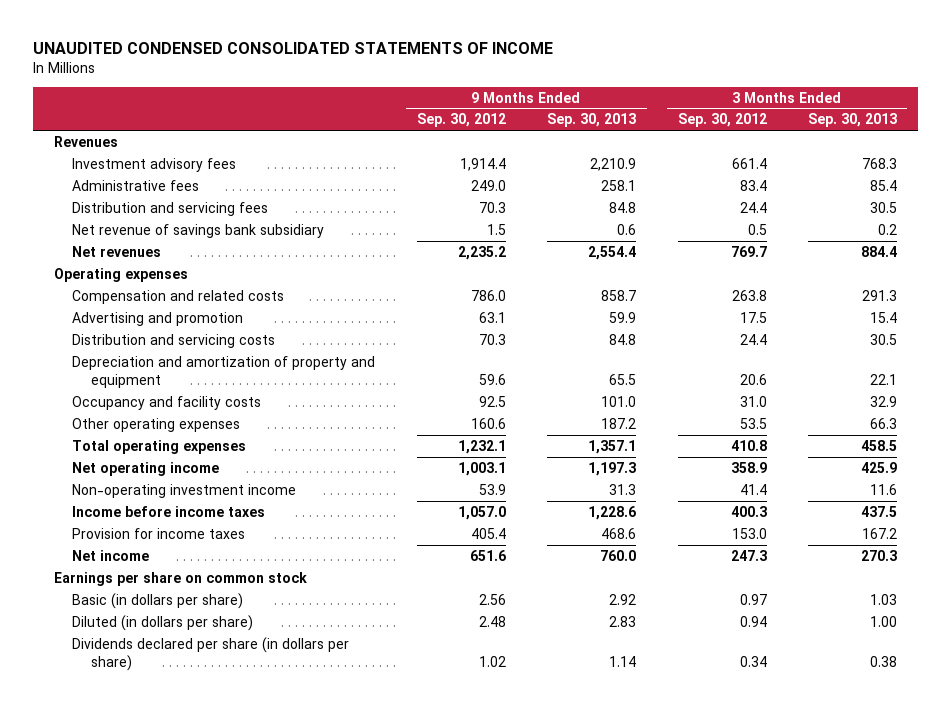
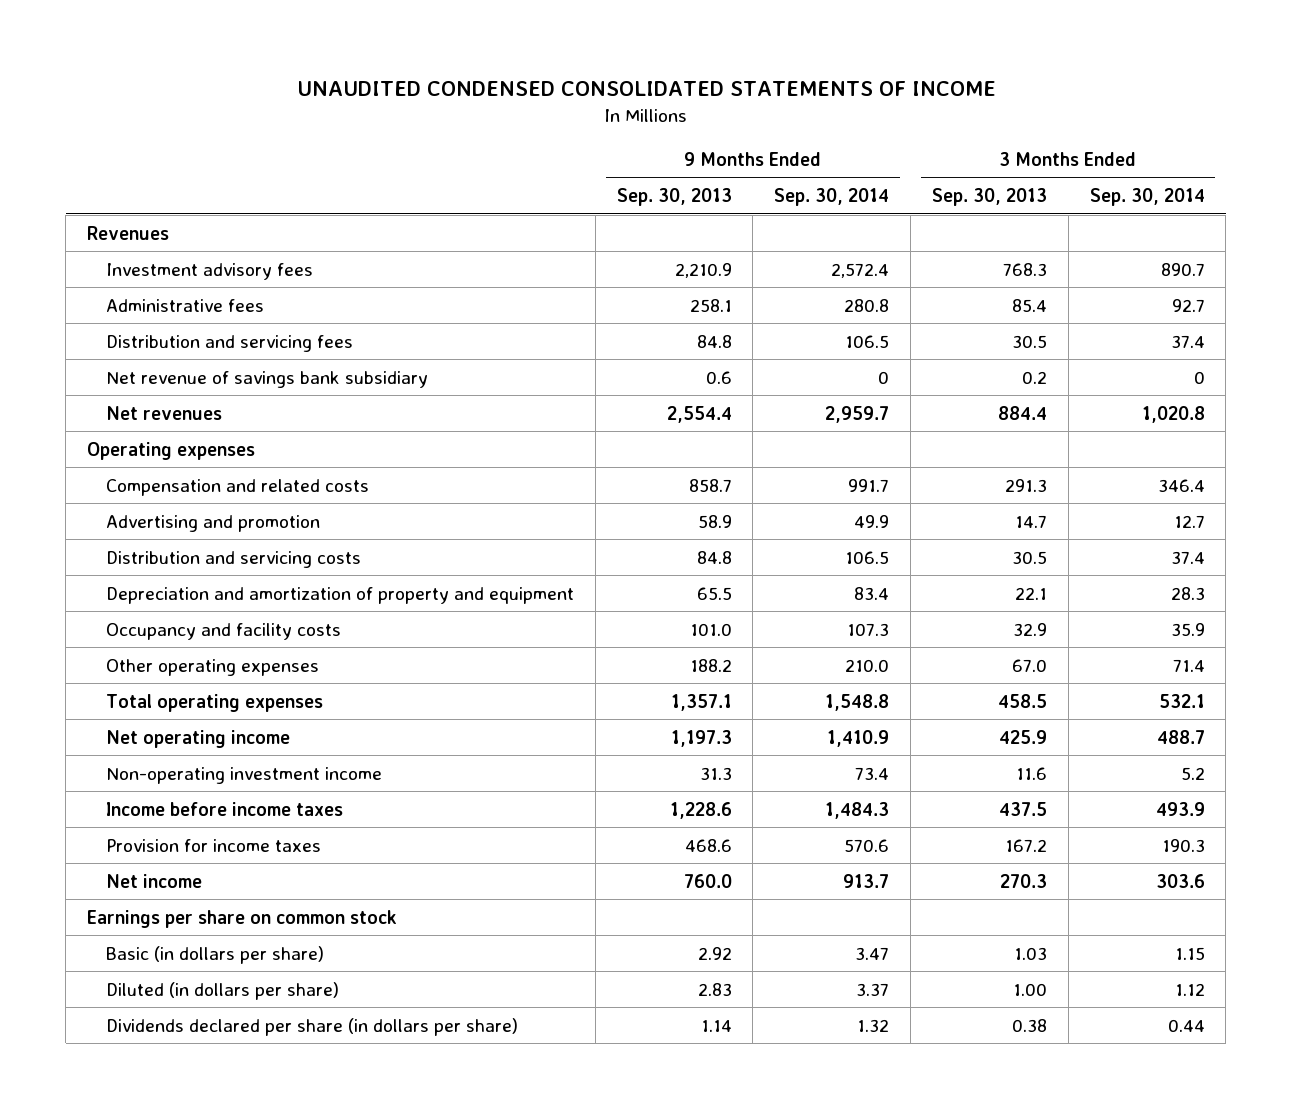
[416,113,506,128] Sep. 30, 2012 -> none
[677,113,767,128] Sep. 30, 2012 -> none
none -> [774,188,890,207] Sep. 30, 2014
none -> [1089,188,1205,207] Sep. 30, 2014
[609,311,637,323] 59.9 -> [697,514,732,528] 58.9
[869,311,897,323] 15.4 -> [1014,514,1047,528] 14.7
[601,417,637,429] 187.2 -> [689,658,732,672] 188.2
[869,417,897,429] 66.3 -> [1011,658,1047,672] 67.0

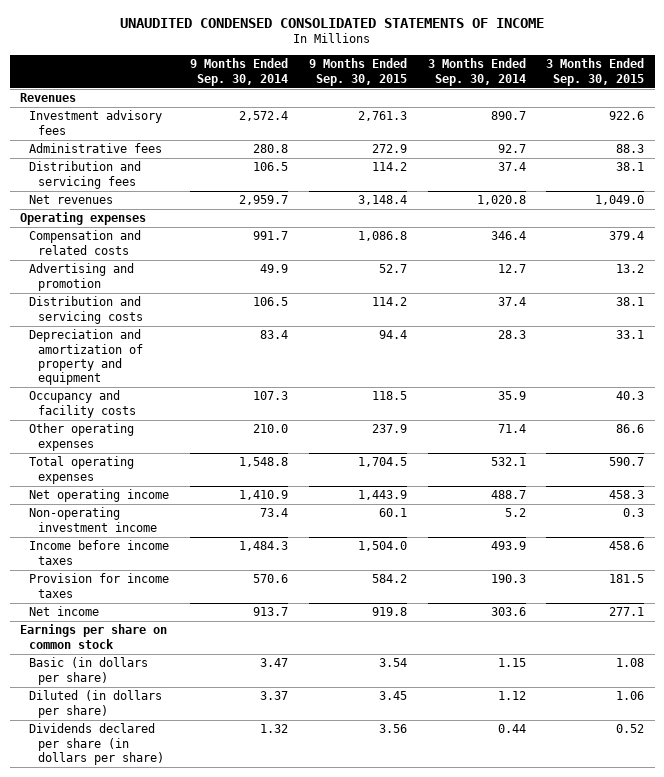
[616,188,732,207] Sep. 30, 2013 -> none
[931,188,1047,207] Sep. 30, 2013 -> none
none -> [308,58,407,86] 9 Months Ended Sep. 30, 2015
none -> [546,58,645,86] 3 Months Ended Sep. 30, 2015
[105,370,428,388] Net revenue of savings bank subsidiary -> none

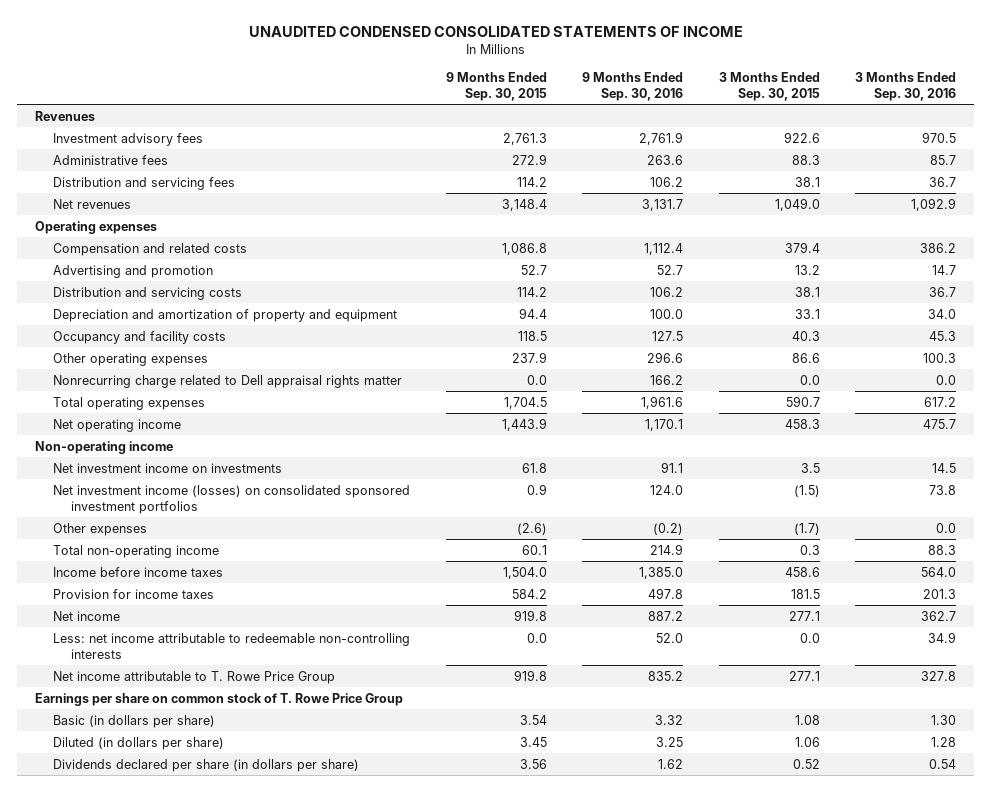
[190,58,289,86] 9 Months Ended Sep. 30, 2014 -> none
[427,58,526,86] 3 Months Ended Sep. 30, 2014 -> none
none -> [582,71,684,101] 9 Months Ended Sep. 30, 2016
none -> [855,71,957,101] 3 Months Ended Sep. 30, 2016
none -> [53,374,403,388] Nonrecurring charge related to Dell appraisal rights matter
none -> [35,440,174,454] Non-operating income
none -> [53,462,283,473] Net investment income on investments
none -> [53,484,411,514] Net investment income (losses) on consolidated sponsored investment portfolios
none -> [53,522,148,536] Other expenses
[29,507,158,532] Non-operating investment income -> [53,544,220,558] Total non-operating income
none -> [53,632,411,659] Less: net income attributable to redeemable non-controlling interests
none -> [53,670,336,684] Net income attributable to T. Rowe Price Group
[20,624,168,649] Earnings per share on common stock -> [35,692,404,706] Earnings per share on common stock of T. Rowe Price Group

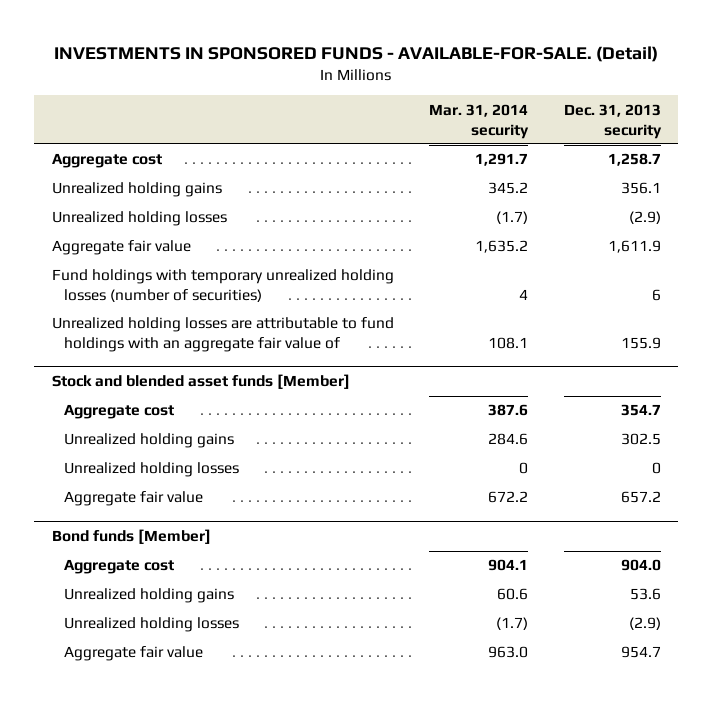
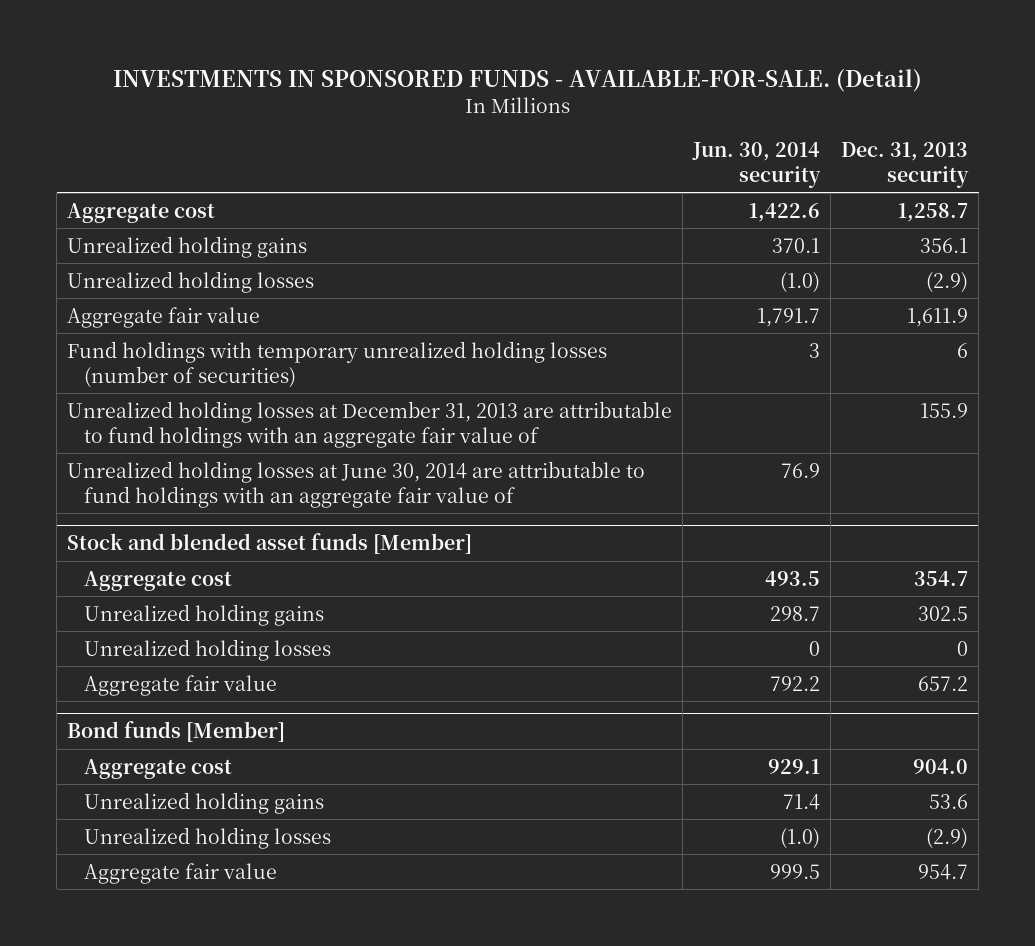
[429,103,530,139] Mar. 31, 2014 security -> none
none -> [692,141,822,188] Jun. 30, 2014 security
[51,317,394,353] Unrealized holding losses are attributable to fund holdings with an aggregate fair value of -> [67,400,673,448] Unrealized holding losses at December 31, 2013 are attributable to fund holdings with an aggregate fair value of
none -> [67,460,646,508] Unrealized holding losses at June 30, 2014 are attributable to fund holdings with an aggregate fair value of

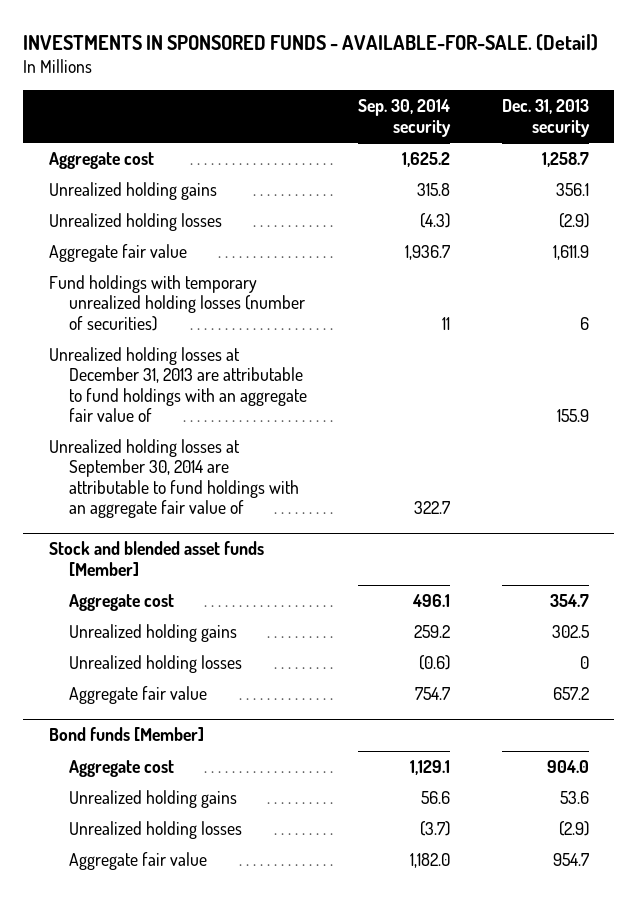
[692,141,822,188] Jun. 30, 2014 security -> none
none -> [358,99,452,137] Sep. 30, 2014 security
[67,460,646,508] Unrealized holding losses at June 30, 2014 are attributable to fund holdings with an aggregate fair value of -> [48,438,300,519] Unrealized holding losses at September 30, 2014 are attributable to fund holdings with an aggregate fair value of

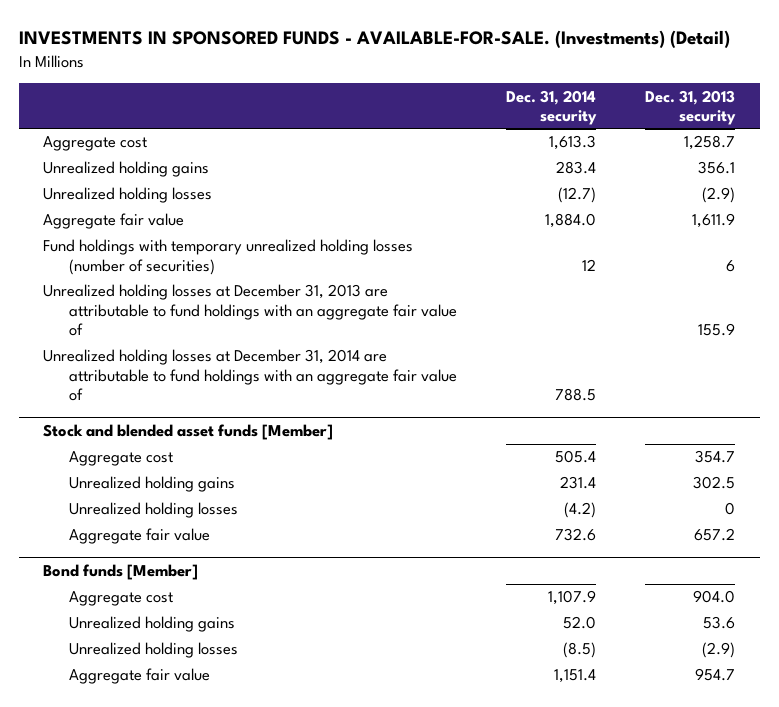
[22,33,598,51] INVESTMENTS IN SPONSORED FUNDS - AVAILABLE-FOR-SALE. (Detail) -> [18,30,730,49] INVESTMENTS IN SPONSORED FUNDS - AVAILABLE-FOR-SALE. (Investments) (Detail)
[358,99,452,137] Sep. 30, 2014 security -> none
none -> [506,89,598,125] Dec. 31, 2014 security
[48,438,300,519] Unrealized holding losses at September 30, 2014 are attributable to fund holdings with an aggregate fair value of -> [43,349,457,402] Unrealized holding losses at December 31, 2014 are attributable to fund holdings with an aggregate fair value of

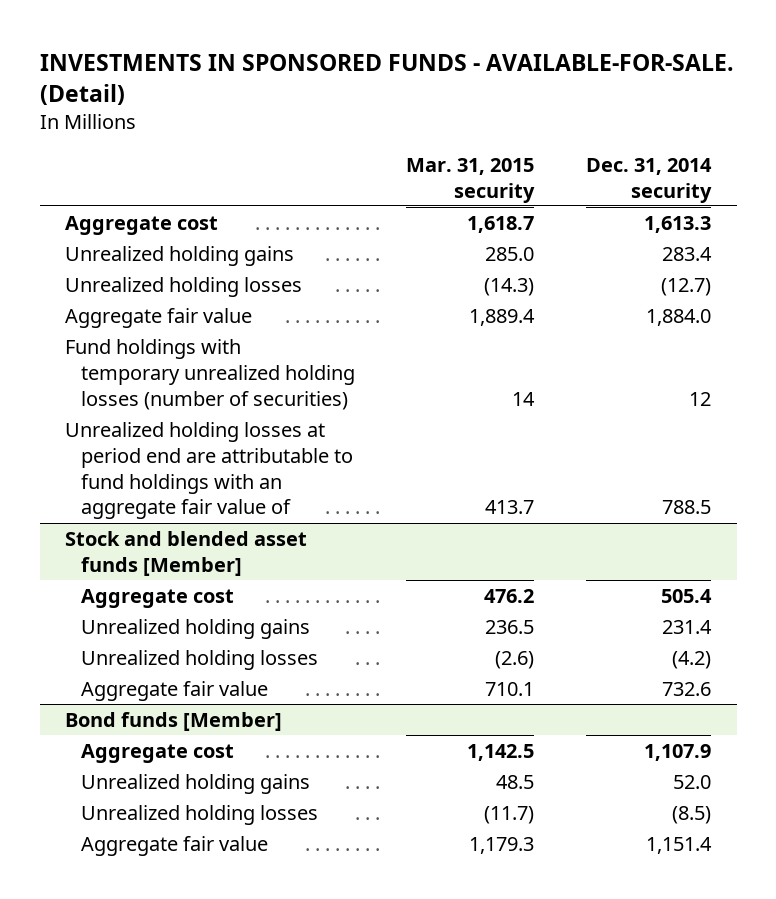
[18,30,730,49] INVESTMENTS IN SPONSORED FUNDS - AVAILABLE-FOR-SALE. (Investments) (Detail) -> [39,53,734,105] INVESTMENTS IN SPONSORED FUNDS - AVAILABLE-FOR-SALE. (Detail)
[645,89,737,125] Dec. 31, 2013 security -> none
none -> [406,157,536,203] Mar. 31, 2015 security
[43,284,457,337] Unrealized holding losses at December 31, 2013 are attributable to fund holdings with an aggregate fair value of -> none
[43,349,457,402] Unrealized holding losses at December 31, 2014 are attributable to fund holdings with an aggregate fair value of -> [65,421,353,520] Unrealized holding losses at period end are attributable to fund holdings with an aggregate fair value of

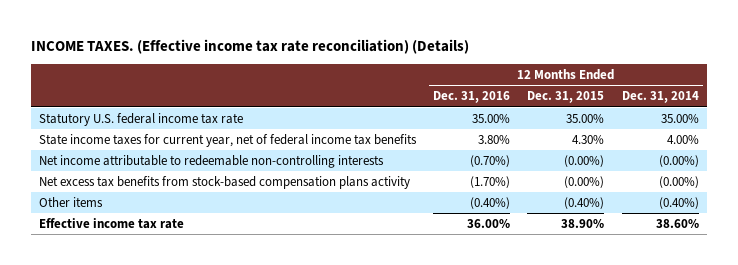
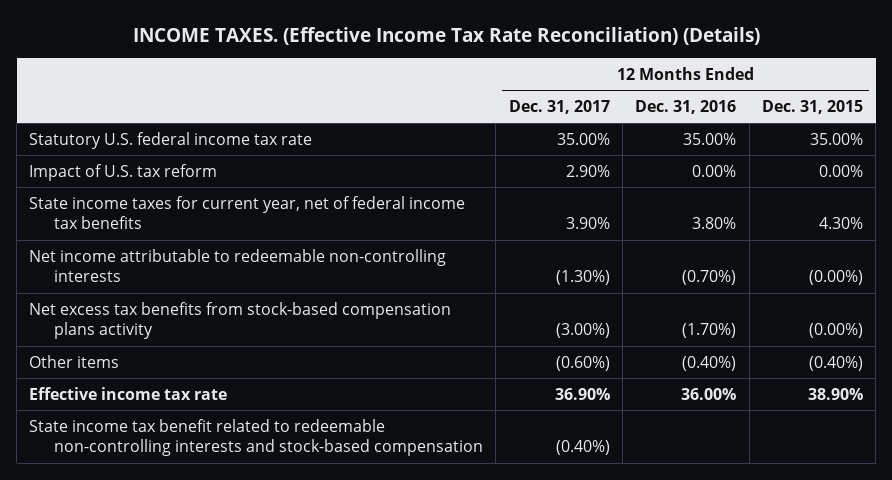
[30,38,469,54] INCOME TAXES. (Effective income tax rate reconciliation) (Details) -> [133,26,761,45] INCOME TAXES. (Effective Income Tax Rate Reconciliation) (Details)
[621,91,699,104] Dec. 31, 2014 -> none
none -> [508,99,610,114] Dec. 31, 2017
none -> [29,163,218,181] Impact of U.S. tax reform
none -> [29,418,483,457] State income tax benefit related to redeemable non-controlling interests and stock-based compensation

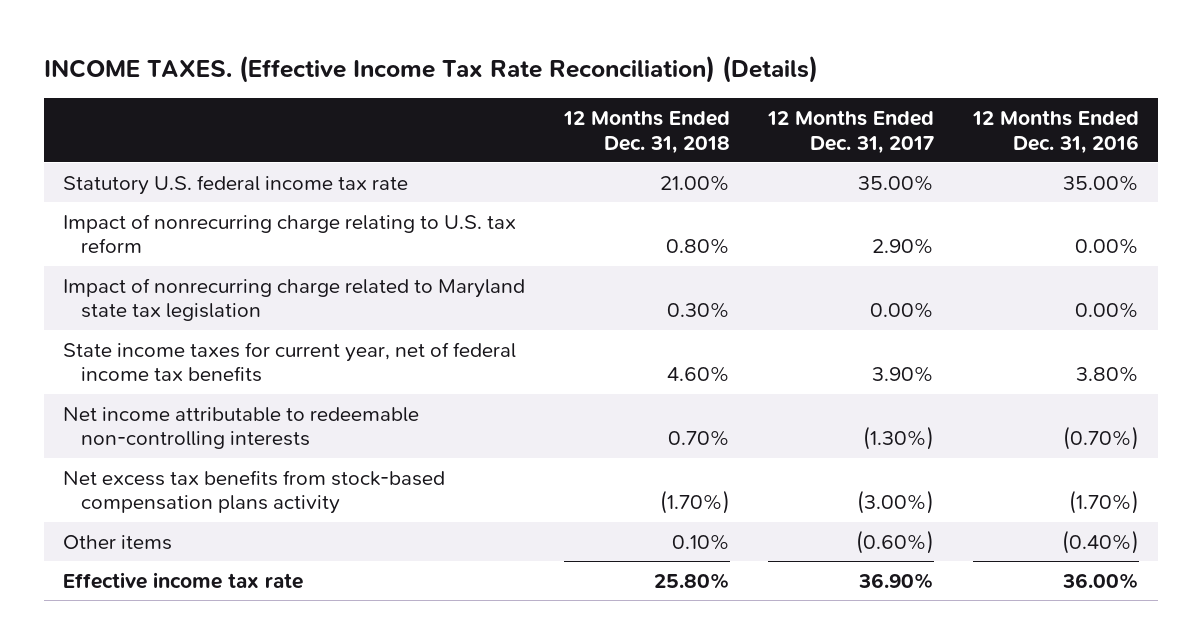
[761,99,863,114] Dec. 31, 2015 -> none
none -> [562,109,730,154] 12 Months Ended Dec. 31, 2018
[29,163,218,181] Impact of U.S. tax reform -> [63,213,517,254] Impact of nonrecurring charge relating to U.S. tax reform
none -> [63,277,526,322] Impact of nonrecurring charge related to Maryland state tax legislation
[29,418,483,457] State income tax benefit related to redeemable non-controlling interests and stock-based compensation -> none

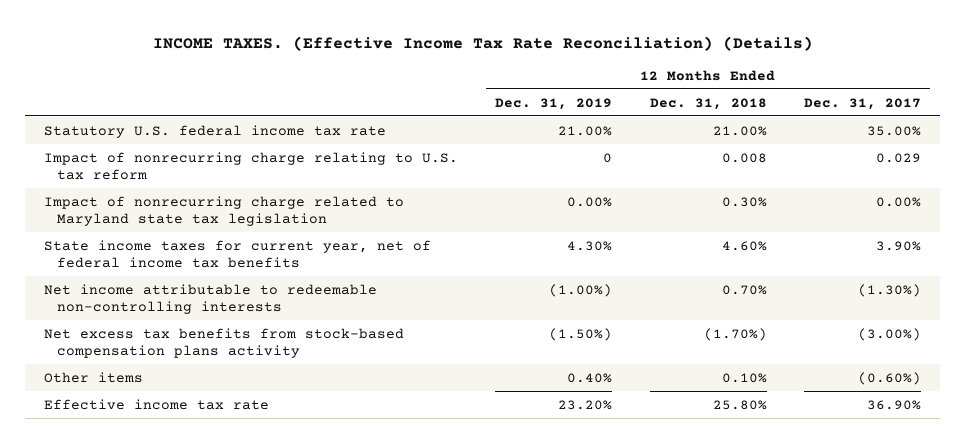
[971,109,1139,154] 12 Months Ended Dec. 31, 2016 -> none
none -> [495,97,613,110] Dec. 31, 2019
[665,238,730,255] 0.80% -> [721,152,767,163] 0.008
[872,238,935,255] 2.90% -> [876,152,922,163] 0.029

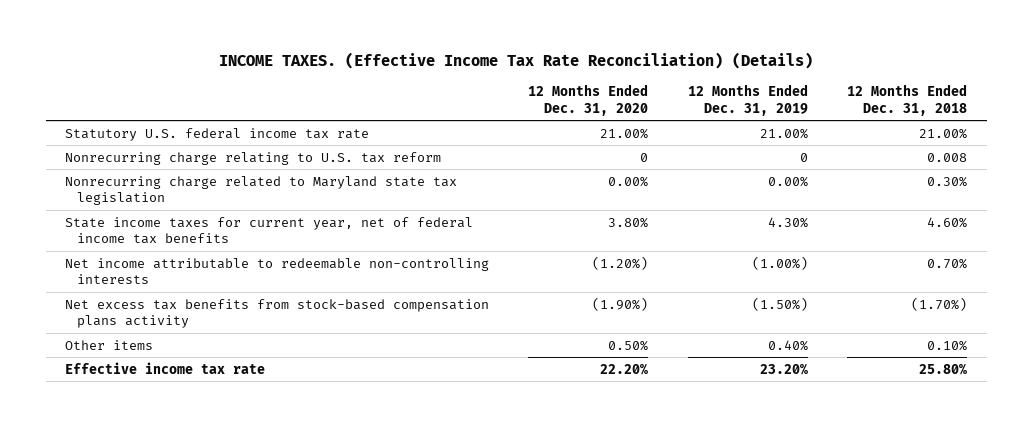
[804,97,922,110] Dec. 31, 2017 -> none
none -> [528,83,649,116] 12 Months Ended Dec. 31, 2020
[43,151,458,180] Impact of nonrecurring charge relating to U.S. tax reform -> [65,151,442,165] Nonrecurring charge relating to U.S. tax reform
[43,195,404,226] Impact of nonrecurring charge related to Maryland state tax legislation -> [65,175,458,206] Nonrecurring charge related to Maryland state tax legislation

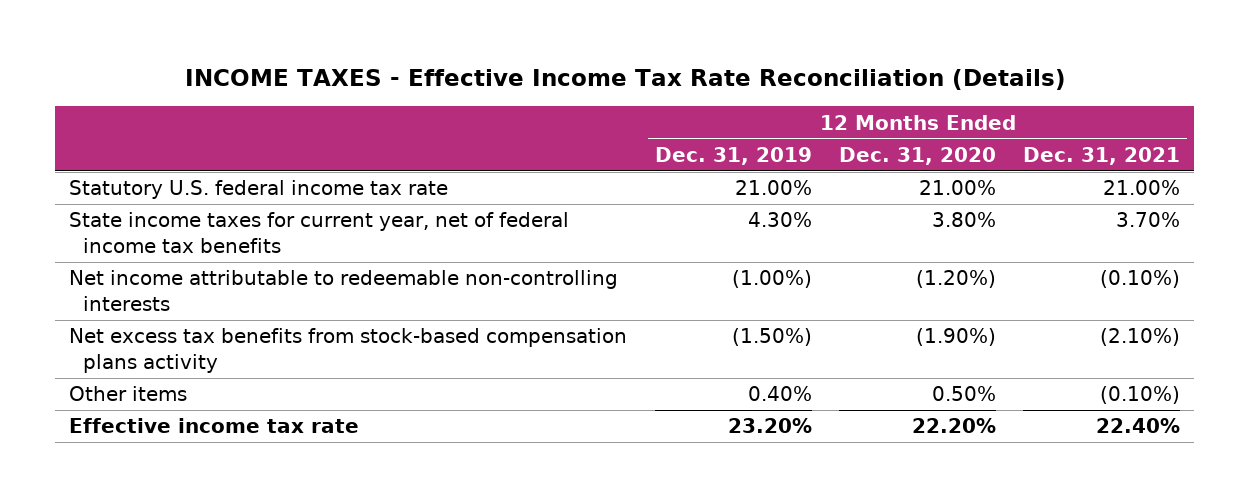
[219,52,814,70] INCOME TAXES. (Effective Income Tax Rate Reconciliation) (Details) -> [184,69,1066,91] INCOME TAXES - Effective Income Tax Rate Reconciliation (Details)
[846,83,967,116] 12 Months Ended Dec. 31, 2018 -> none
none -> [1023,147,1181,166] Dec. 31, 2021
[65,151,442,165] Nonrecurring charge relating to U.S. tax reform -> none
[65,175,458,206] Nonrecurring charge related to Maryland state tax legislation -> none

